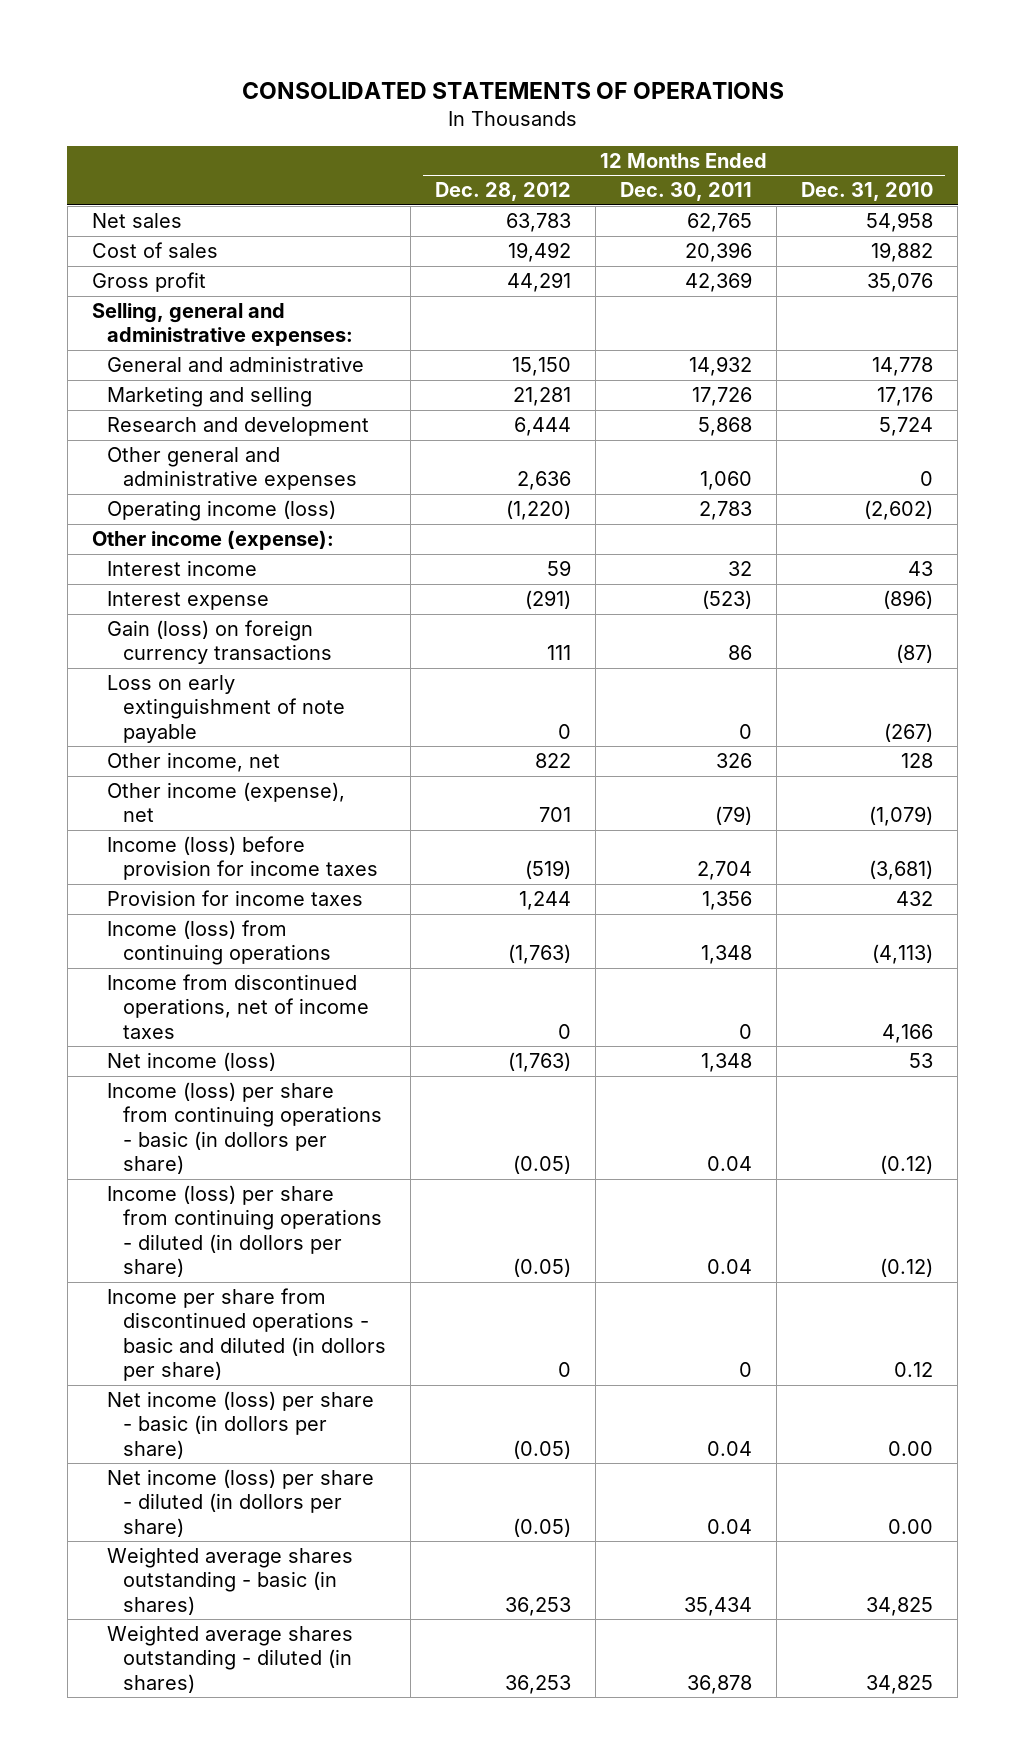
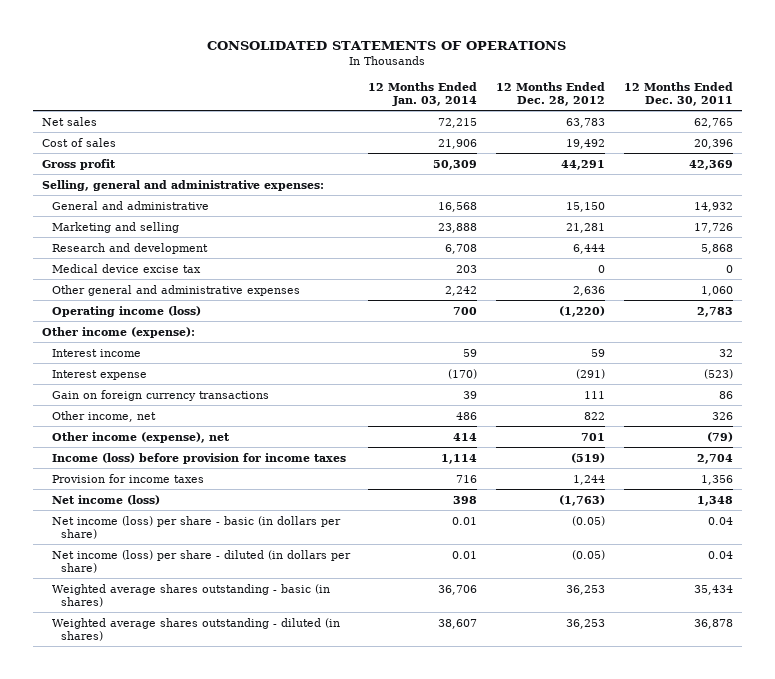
[801,182,934,202] Dec. 31, 2010 -> none
none -> [368,81,478,106] 12 Months Ended Jan. 03, 2014
none -> [51,263,201,273] Medical device excise tax
[107,675,346,743] Loss on early extinguishment of note payable -> none
[107,620,333,665] Gain (loss) on foreign currency transactions -> [51,389,269,401] Gain on foreign currency transactions
[107,920,332,966] Income (loss) from continuing operations -> none
[107,974,370,1039] Income from discontinued operations, net of income taxes -> none
[107,1082,383,1175] Income (loss) per share from continuing operations - basic (in dollors per share) -> none
[107,1185,383,1278] Income (loss) per share from continuing operations - diluted (in dollors per share) -> none
[107,1288,387,1382] Income per share from discontinued operations - basic and diluted (in dollors per share) -> none
[107,1391,375,1459] Net income (loss) per share - basic (in dollors per share) -> [51,515,341,539] Net income (loss) per share - basic (in dollars per share)
[107,1469,375,1537] Net income (loss) per share - diluted (in dollors per share) -> [51,549,351,573] Net income (loss) per share - diluted (in dollars per share)

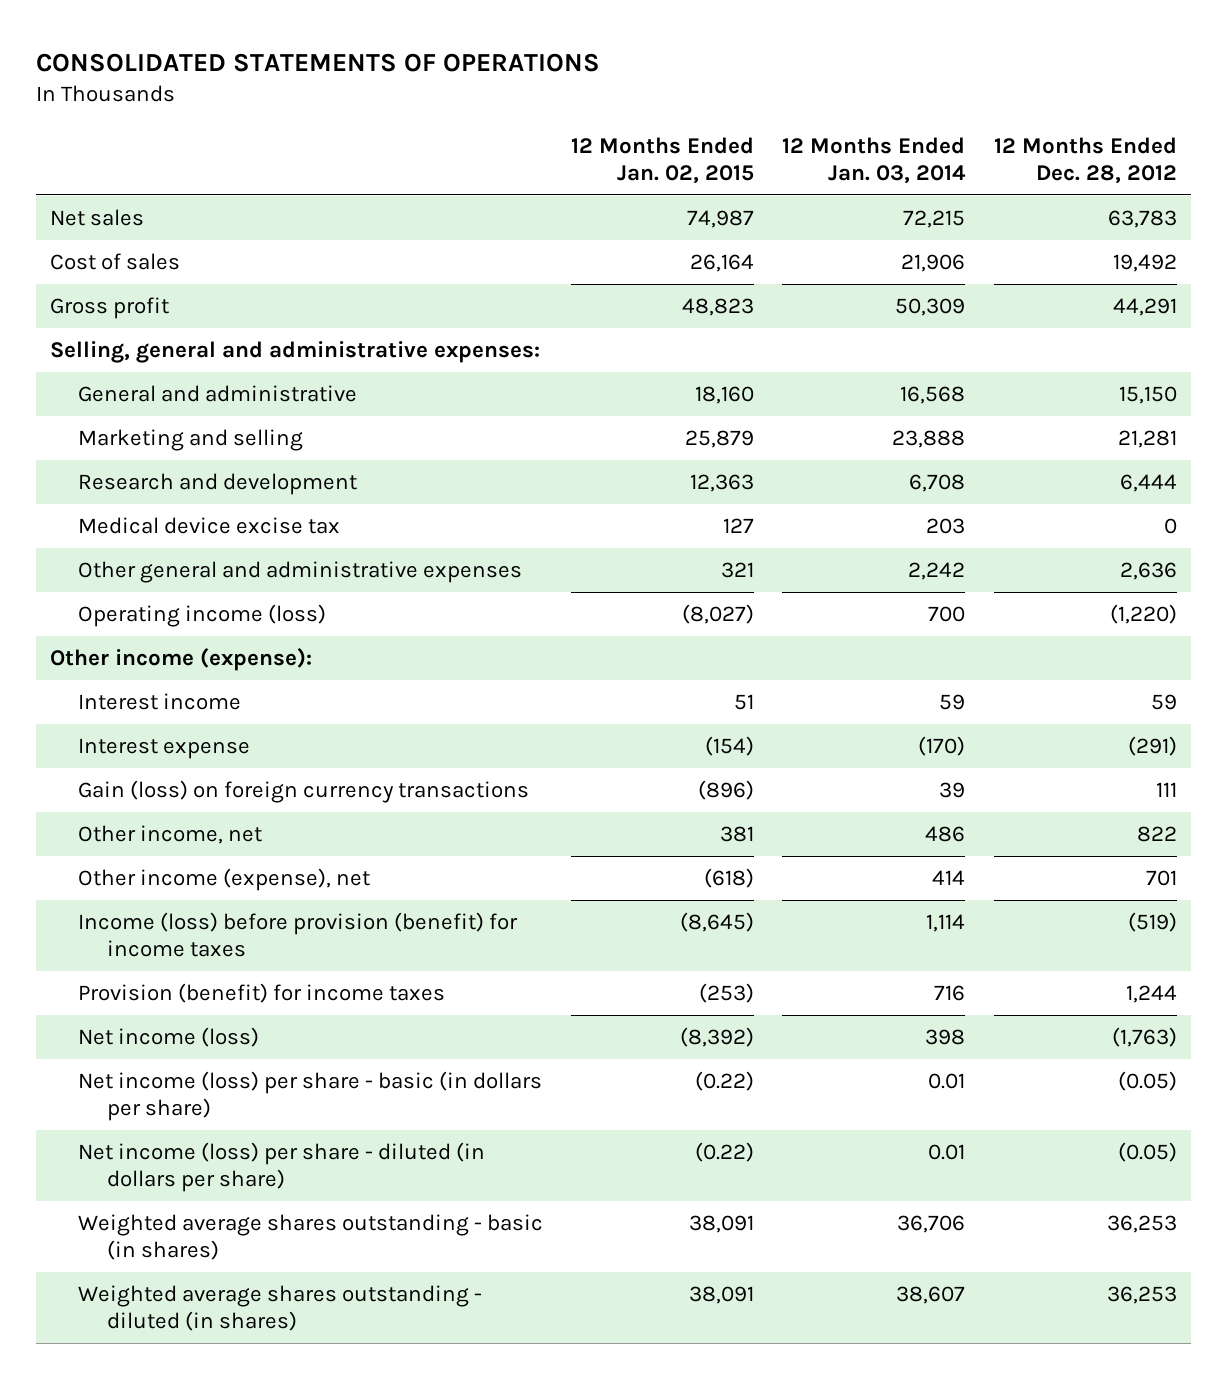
[623,81,733,106] 12 Months Ended Dec. 30, 2011 -> none
none -> [571,136,755,185] 12 Months Ended Jan. 02, 2015
[51,389,269,401] Gain on foreign currency transactions -> [78,780,530,804] Gain (loss) on foreign currency transactions
[51,452,346,464] Income (loss) before provision for income taxes -> [78,912,519,958] Income (loss) before provision (benefit) for income taxes
[51,473,204,483] Provision for income taxes -> [78,983,446,1004] Provision (benefit) for income taxes

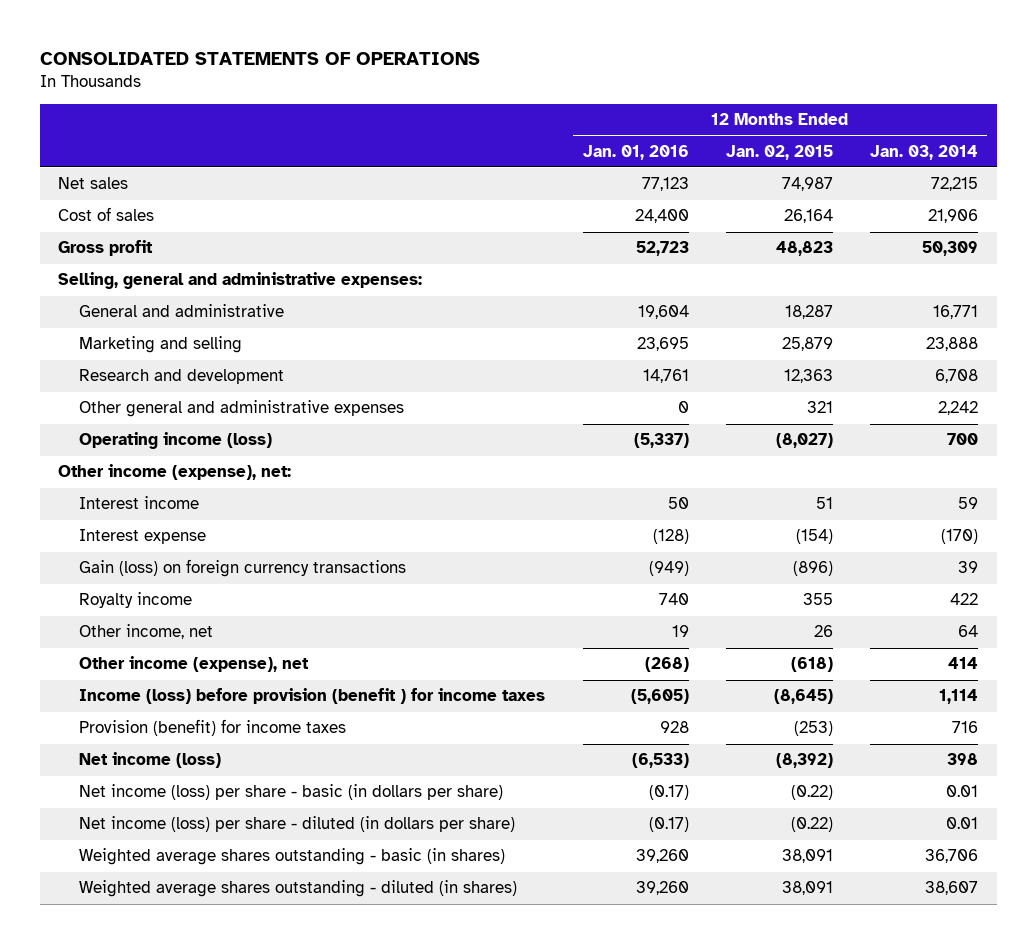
[993,136,1177,185] 12 Months Ended Dec. 28, 2012 -> none
none -> [582,144,689,160] Jan. 01, 2016
[695,386,755,405] 18,160 -> [784,305,833,320] 18,287
[900,386,966,405] 16,568 -> [933,305,979,320] 16,771
[78,517,341,535] Medical device excise tax -> none
[49,648,312,672] Other income (expense): -> [58,464,292,481] Other income (expense), net:
none -> [79,592,193,609] Royalty income
[720,826,755,843] 381 -> [813,625,833,638] 26
[925,826,966,843] 486 -> [958,625,979,638] 64
[78,912,519,958] Income (loss) before provision (benefit) for income taxes -> [79,688,546,705] Income (loss) before provision (benefit ) for income taxes

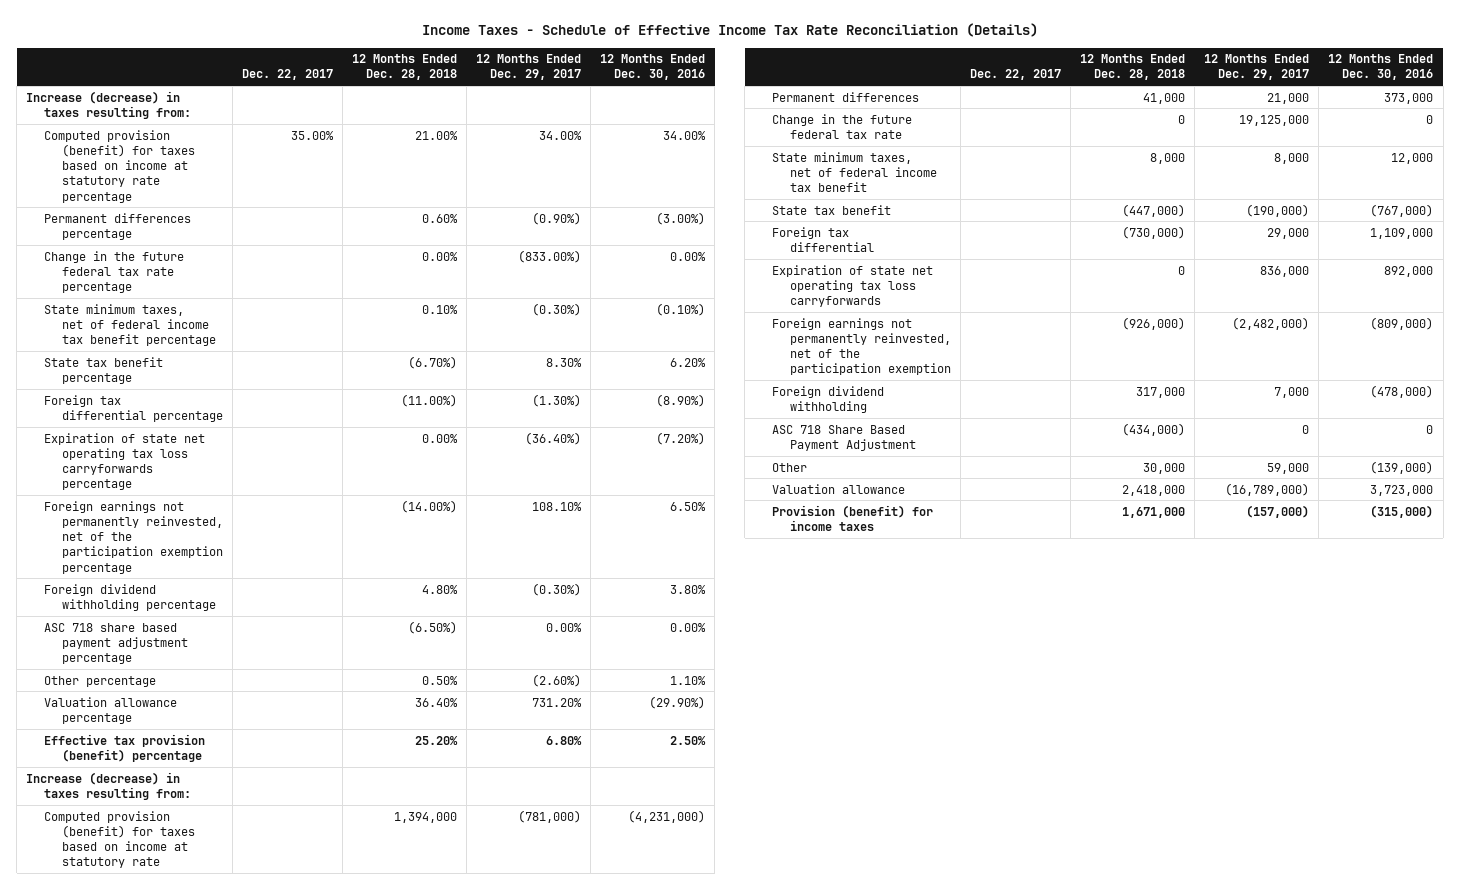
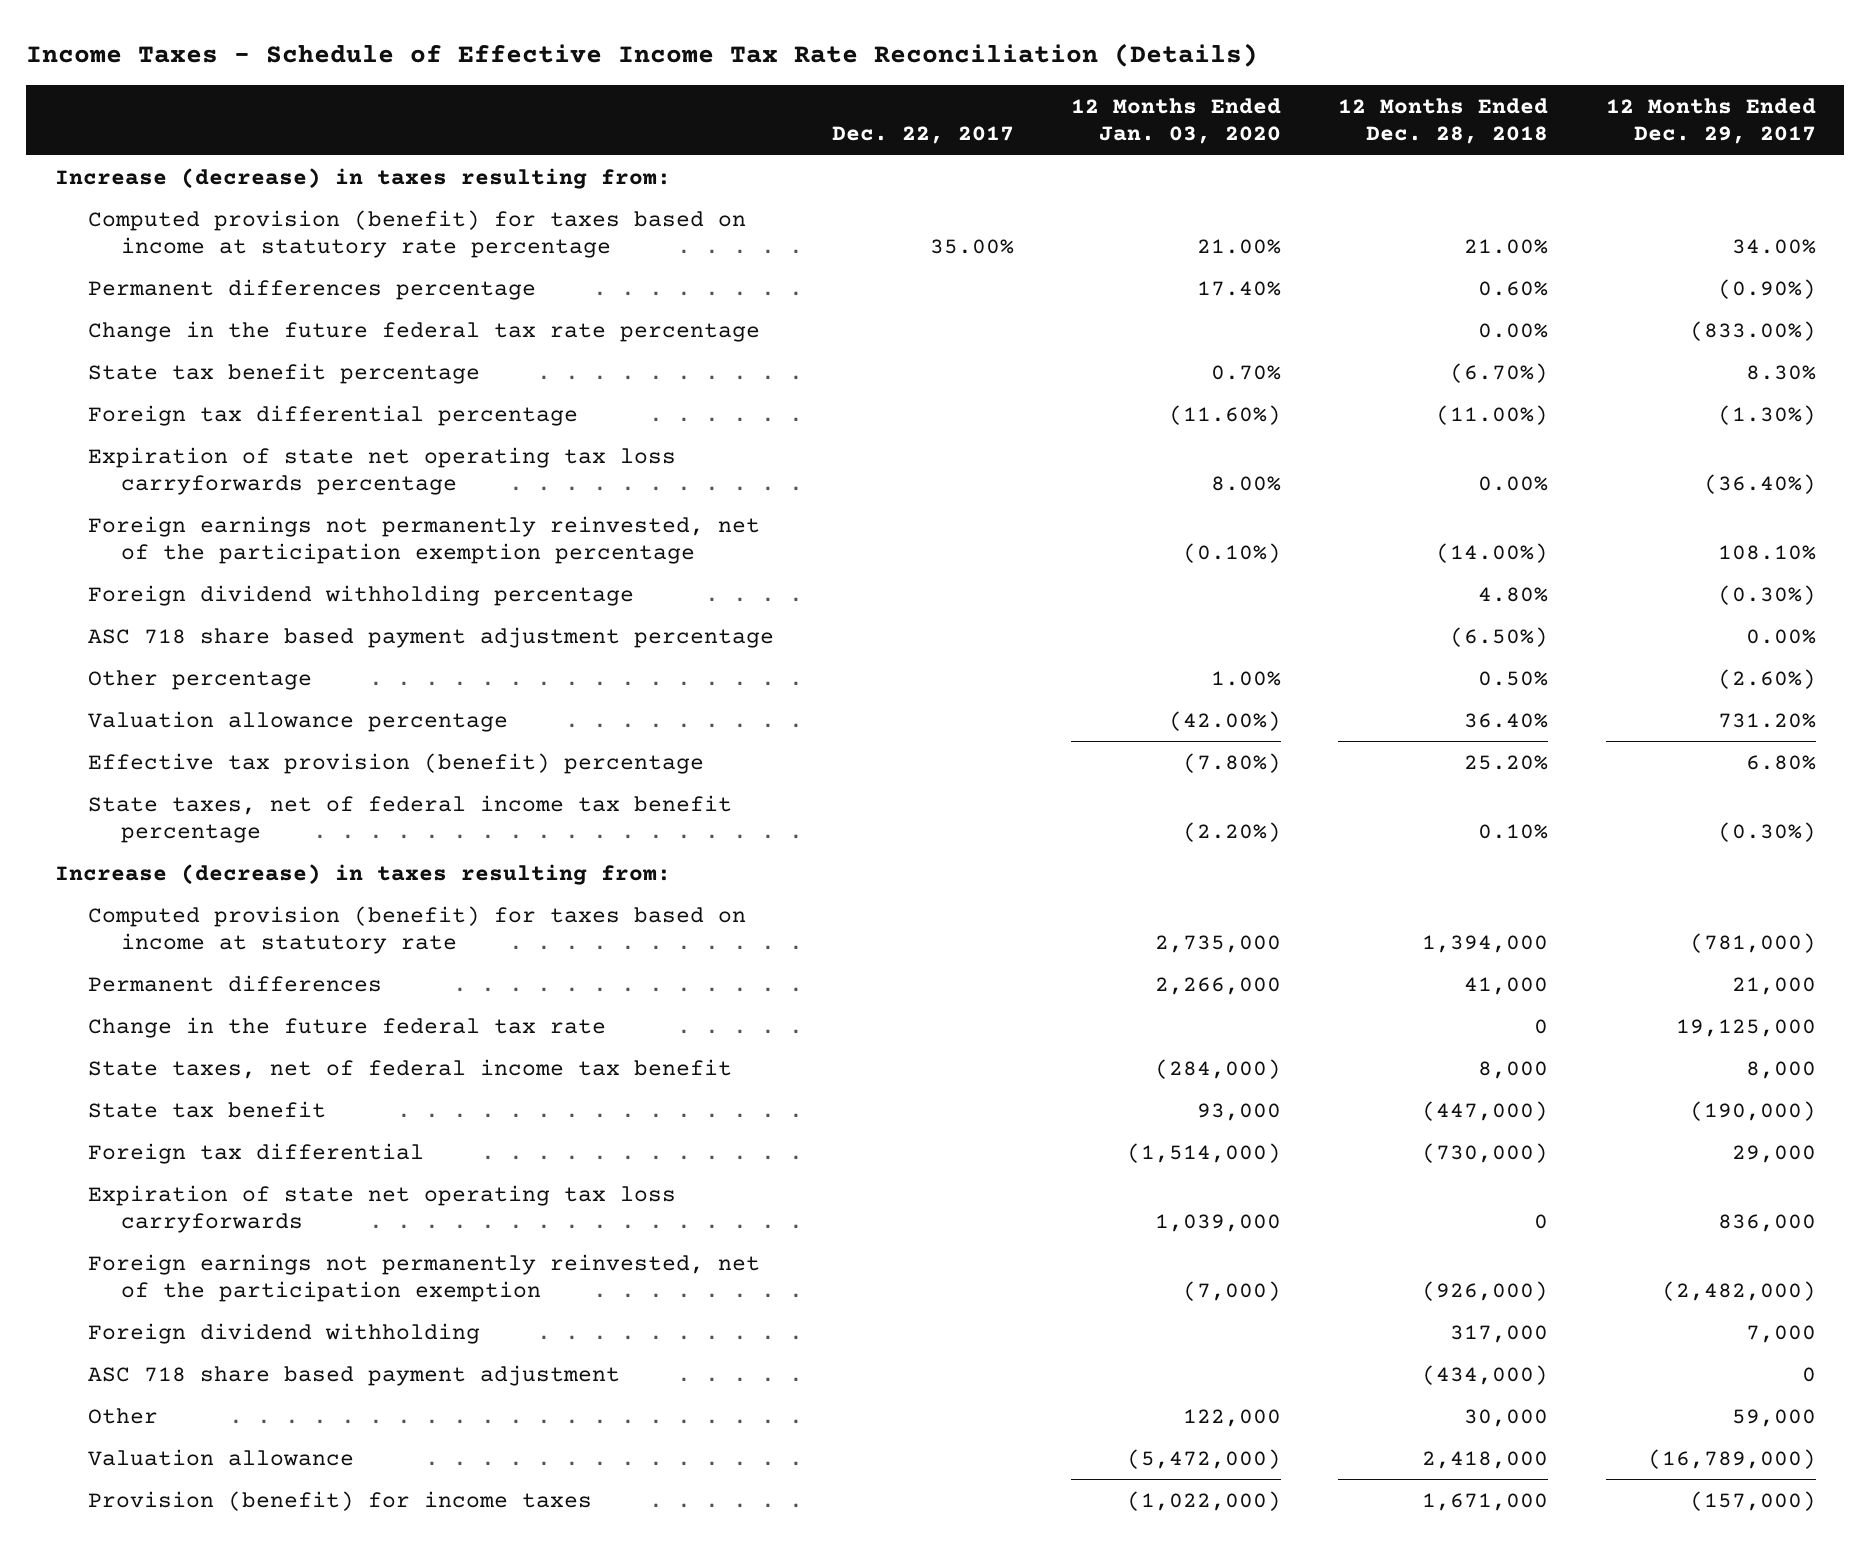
[600,54,706,81] 12 Months Ended Dec. 30, 2016 -> none
none -> [1070,97,1281,145] 12 Months Ended Jan. 03, 2020
[44,303,216,347] State minimum taxes, net of federal income tax benefit percentage -> none
none -> [88,794,733,844] State taxes, net of federal income tax benefit percentage
[772,151,937,193] State minimum taxes, net of federal income tax benefit -> [88,1058,733,1079] State taxes, net of federal income tax benefit
[772,424,916,451] ASC 718 Share Based Payment Adjustment -> [88,1364,621,1386] ASC 718 share based payment adjustment

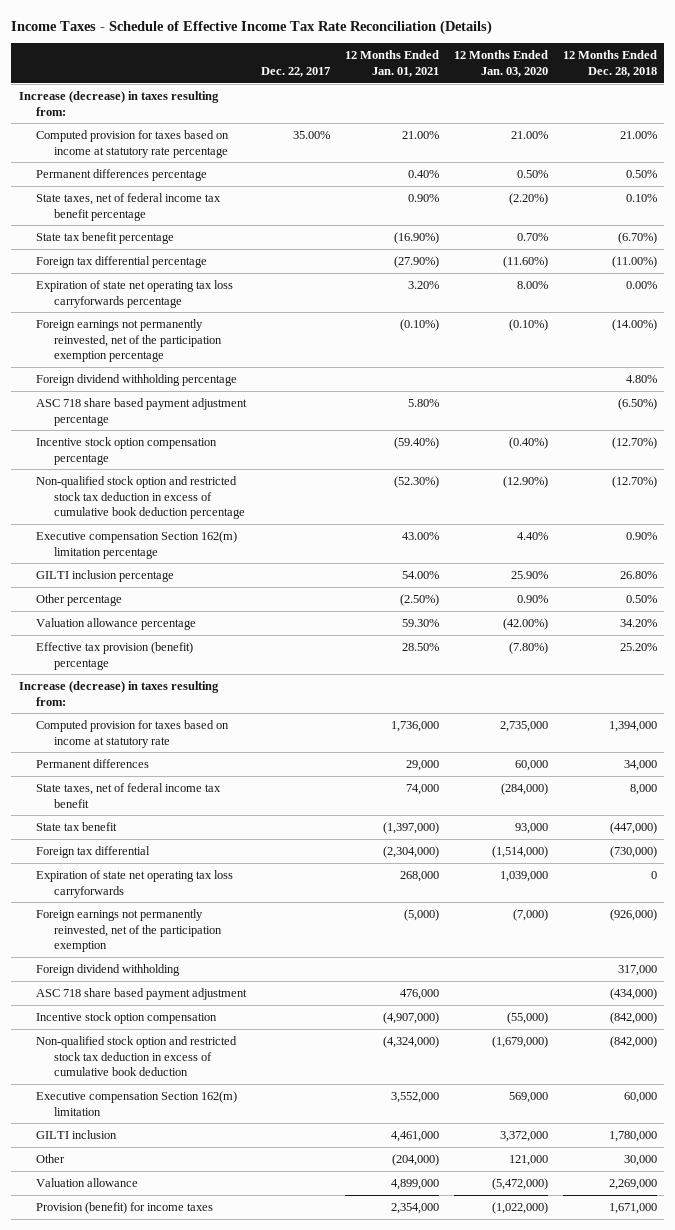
[1605,97,1816,145] 12 Months Ended Dec. 29, 2017 -> none
none -> [345,50,440,77] 12 Months Ended Jan. 01, 2021
[88,320,761,342] Change in the future federal tax rate percentage -> none
[88,209,747,259] Computed provision (benefit) for taxes based on income at statutory rate percentage -> [36,130,230,158] Computed provision for taxes based on income at statutory rate percentage
[1196,280,1281,296] 17.40% -> [516,170,548,179] 0.50%
[1478,280,1549,296] 0.60% -> [625,170,657,179] 0.50%
[88,794,733,844] State taxes, net of federal income tax benefit percentage -> [36,193,222,221] State taxes, net of federal income tax benefit percentage
none -> [36,437,218,465] Incentive stock option compensation percentage
none -> [36,476,246,519] Non-qualified stock option and restricted stock tax deduction in excess of cumulative book deduction percentage
none -> [36,531,238,559] Executive compensation Section 162(m) limitation percentage
none -> [36,570,175,583] GILTI inclusion percentage
[1210,670,1281,686] 1.00% -> [516,595,548,604] 0.90%
[1464,712,1549,728] 36.40% -> [619,619,657,628] 34.20%
[88,1016,607,1038] Change in the future federal tax rate -> none
[88,905,747,955] Computed provision (benefit) for taxes based on income at statutory rate -> [36,720,230,748] Computed provision for taxes based on income at statutory rate
[1154,976,1281,995] 2,266,000 -> [514,760,548,772] 60,000
[1464,976,1549,995] 41,000 -> [623,760,657,772] 34,000
none -> [36,1012,218,1025] Incentive stock option compensation
none -> [36,1036,238,1076] Non-qualified stock option and restricted stock tax deduction in excess of cumulative book deduction
none -> [36,1091,238,1116] Executive compensation Section 162(m) limitation
none -> [36,1130,118,1140] GILTI inclusion
[1182,1408,1281,1427] 122,000 -> [508,1155,548,1167] 121,000
[1422,1450,1549,1469] 2,418,000 -> [608,1179,657,1191] 2,269,000

